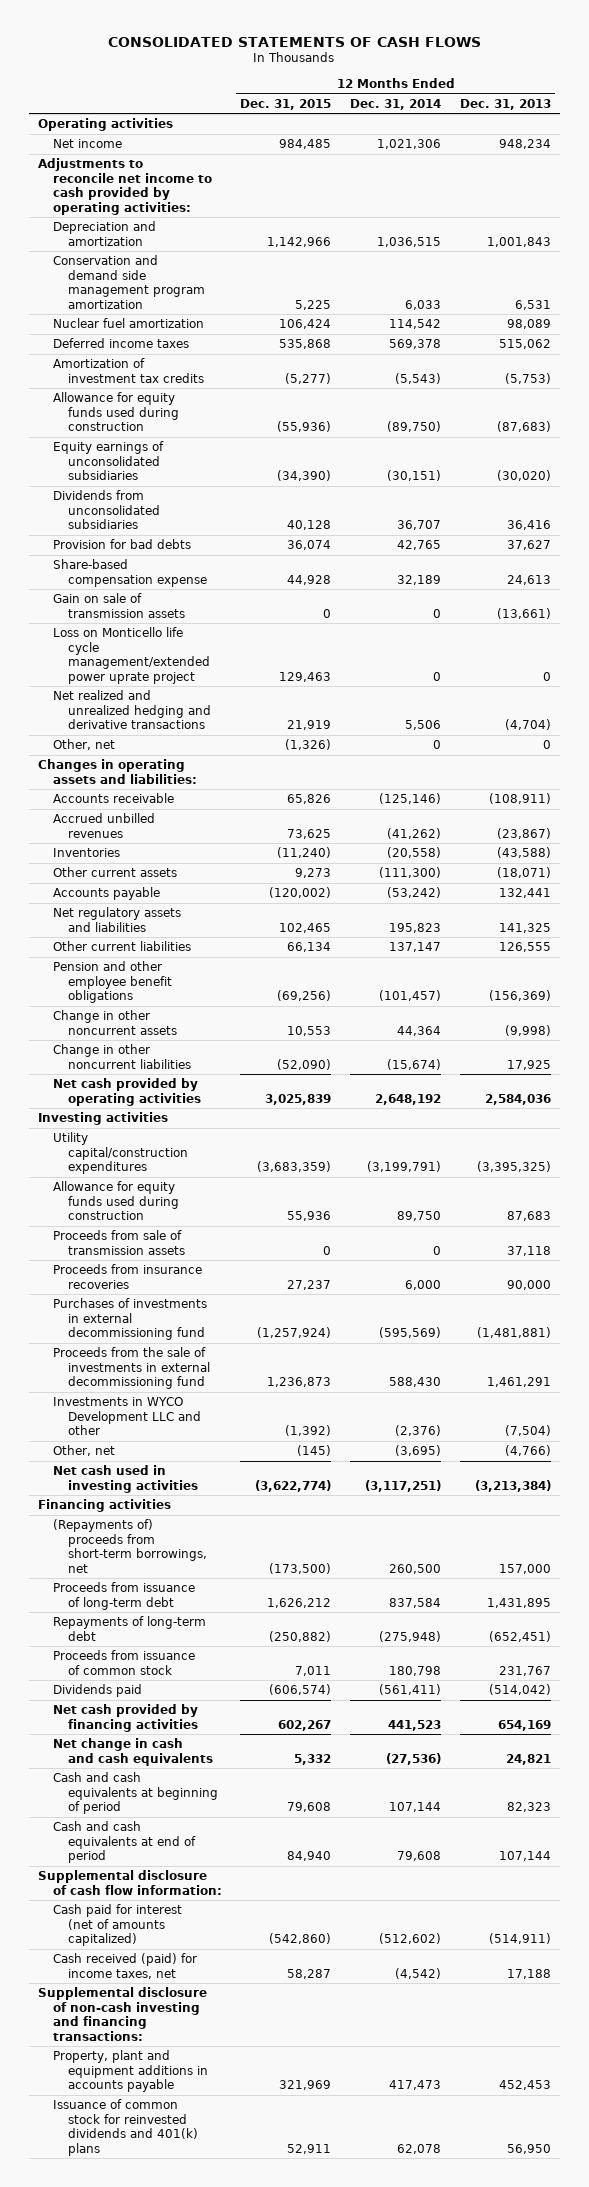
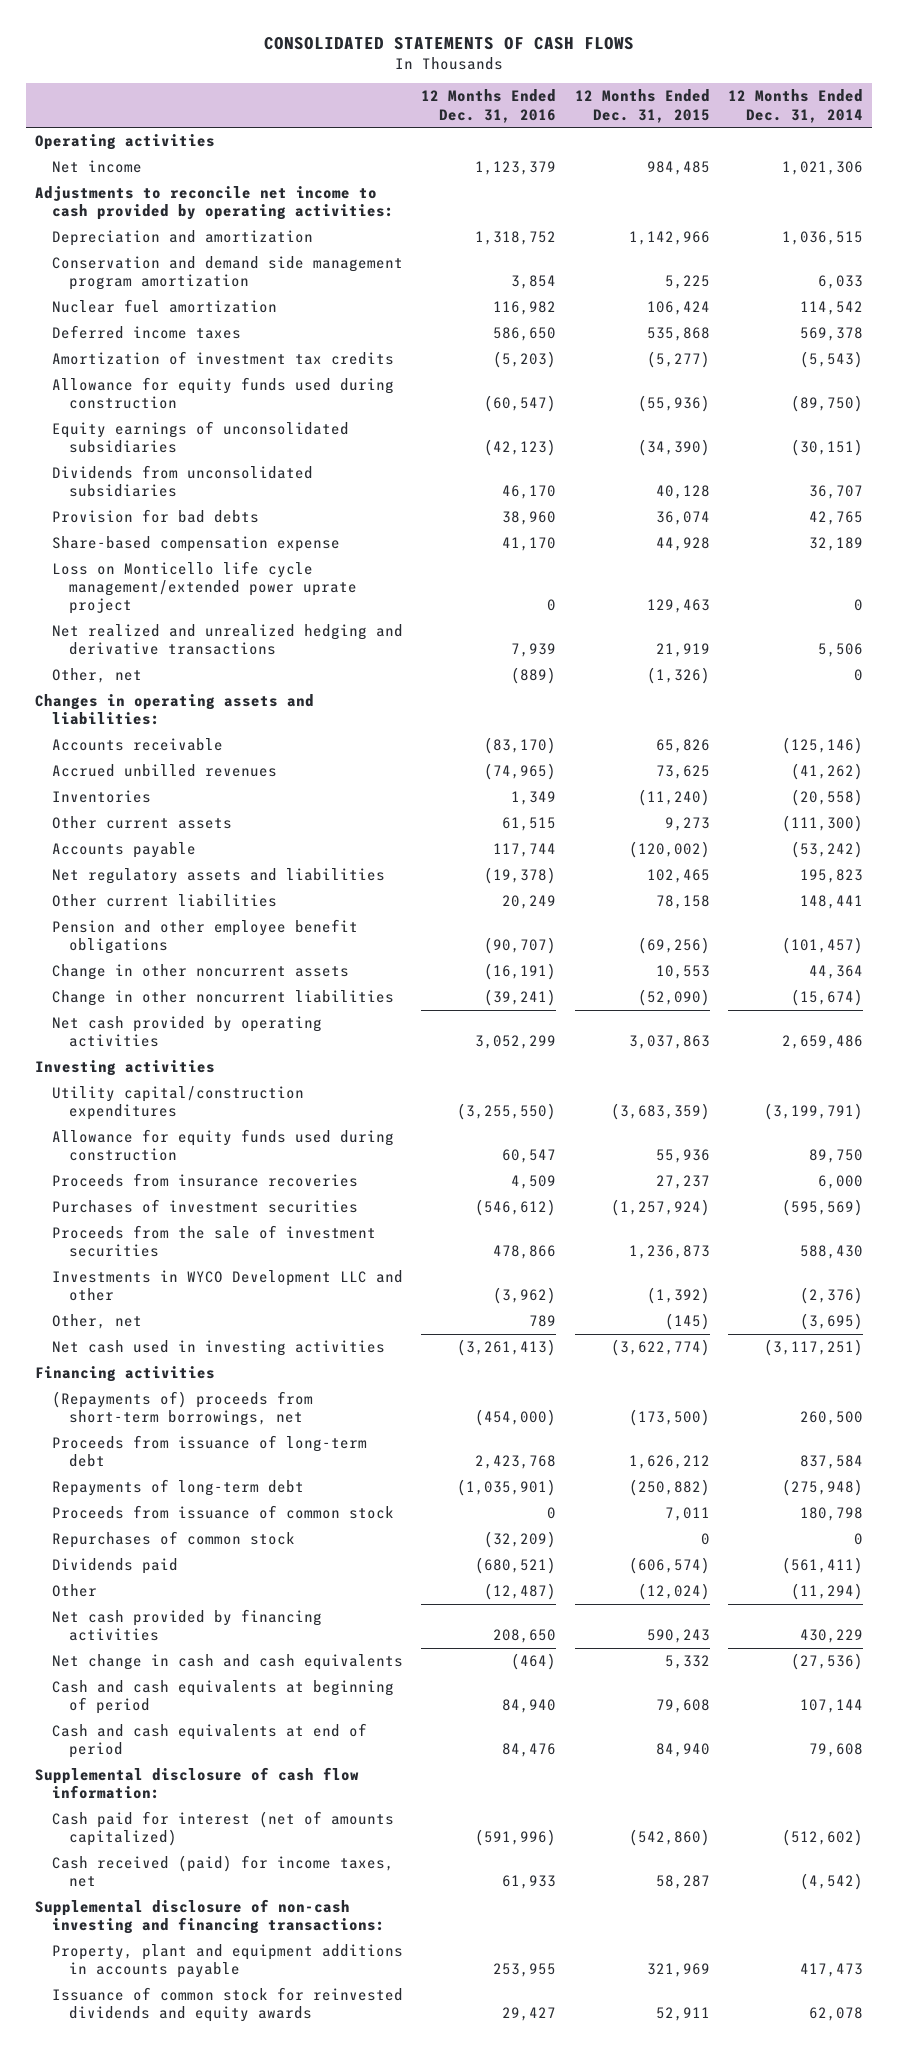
[459,98,551,110] Dec. 31, 2013 -> none
none -> [421,89,557,123] 12 Months Ended Dec. 31, 2016
[52,593,185,618] Gain on sale of transmission assets -> none
[287,942,332,953] 66,134 -> [655,894,710,909] 78,158
[389,942,442,953] 137,147 -> [800,894,864,909] 148,441
[265,1093,332,1105] 3,025,839 -> [628,1035,710,1050] 3,037,863
[375,1093,442,1105] 2,648,192 -> [782,1035,864,1050] 2,659,486
[52,1230,185,1255] Proceeds from sale of transmission assets -> none
[52,1298,207,1341] Purchases of investments in external decommissioning fund -> [52,1198,359,1213] Purchases of investment securities
[52,1347,210,1390] Proceeds from the sale of investments in external decommissioning fund -> [52,1224,377,1258] Proceeds from the sale of investment securities
none -> [52,1530,296,1548] Repurchases of common stock
none -> [52,1583,98,1597] Other
[278,1719,332,1731] 602,267 -> [646,1629,710,1644] 590,243
[388,1719,442,1731] 441,523 -> [800,1629,864,1644] 430,229
[52,2099,198,2156] Issuance of common stock for reinvested dividends and 401(k) plans -> [52,1986,404,2023] Issuance of common stock for reinvested dividends and equity awards

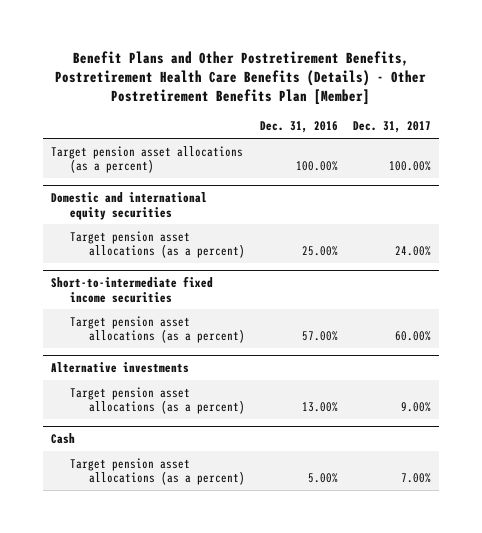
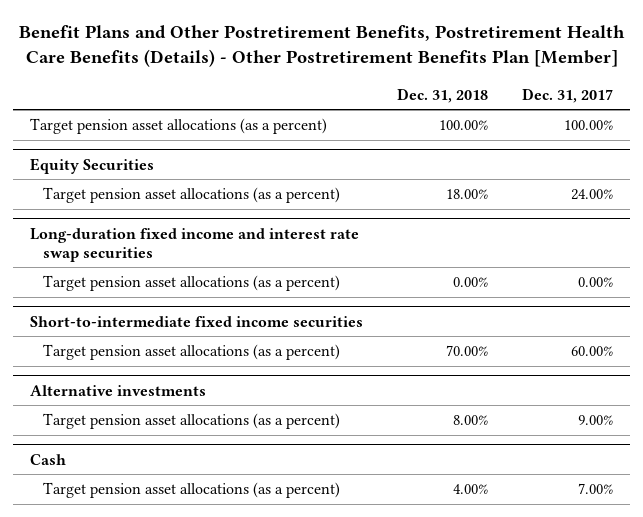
[259,121,338,134] Dec. 31, 2016 -> none
none -> [397,87,489,103] Dec. 31, 2018
[50,191,207,220] Domestic and international equity securities -> [30,157,155,174] Equity Securities
none -> [30,227,360,262] Long-duration fixed income and interest rate swap securities
none -> [43,275,341,292] Target pension asset allocations (as a percent)

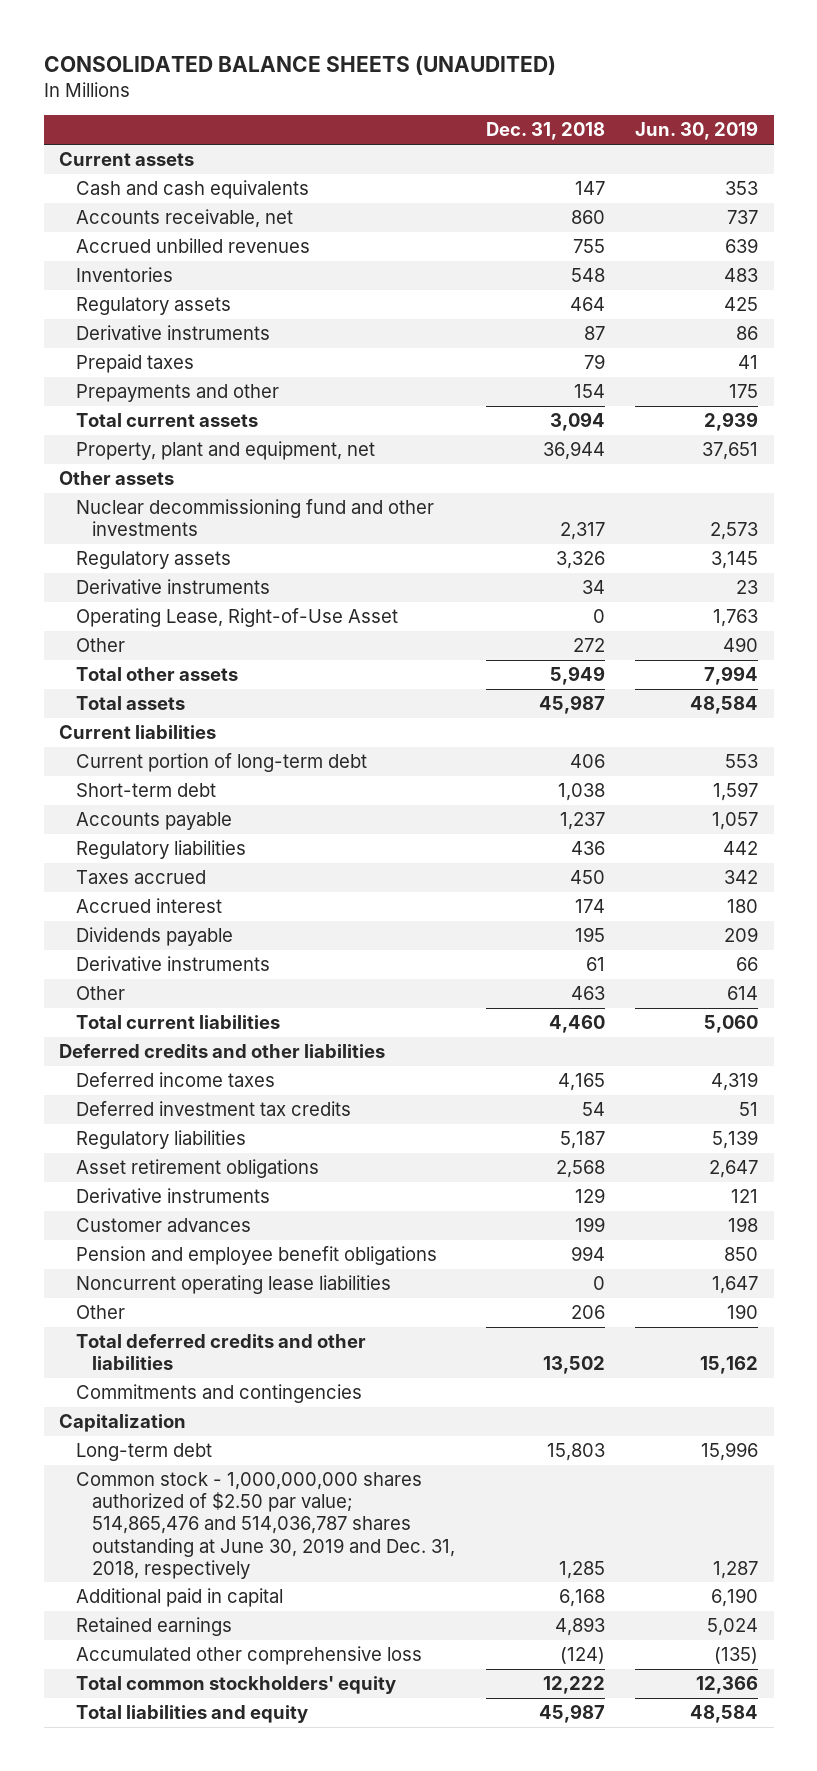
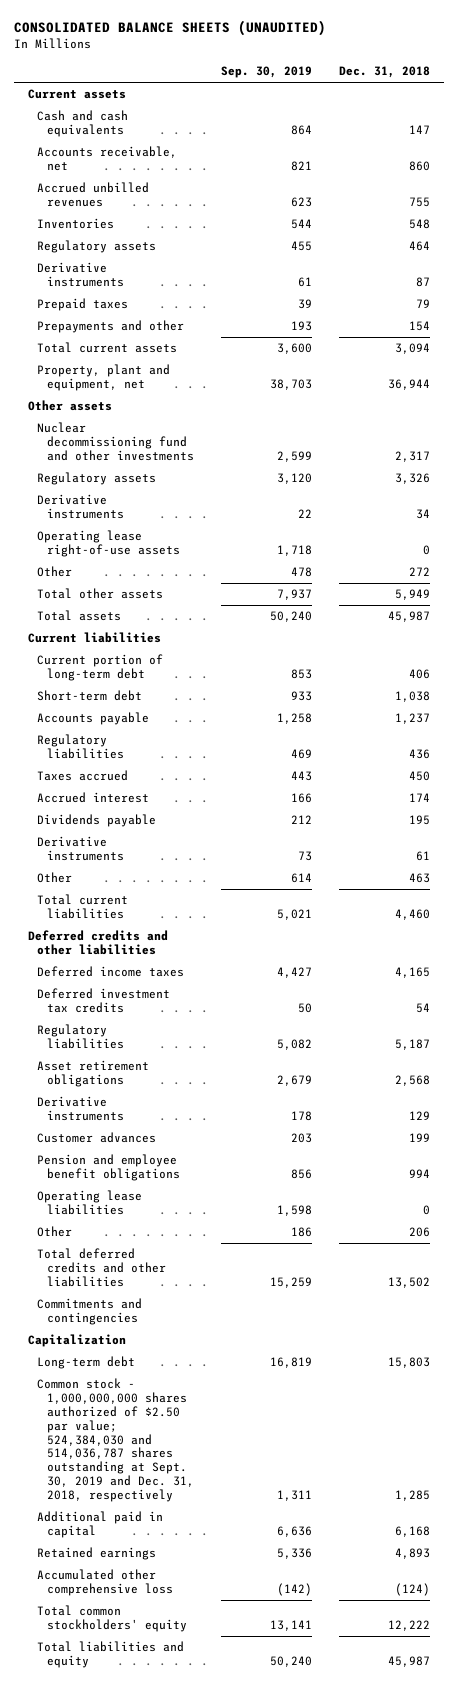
[635,121,759,141] Jun. 30, 2019 -> none
none -> [221,66,313,79] Sep. 30, 2019
[75,608,398,628] Operating Lease, Right-of-Use Asset -> [37,530,181,558] Operating lease right-of-use assets
[75,1275,391,1295] Noncurrent operating lease liabilities -> [37,1190,143,1216] Operating lease liabilities
[75,1472,456,1579] Common stock - 1,000,000,000 shares authorized of $2.50 par value; 514,865,476 and 514,036,787 shares outstanding at June 30, 2019 and Dec. 31, 2018, respectively -> [37,1378,195,1502] Common stock - 1,000,000,000 shares authorized of $2.50 par value; 524,384,030 and 514,036,787 shares outstanding at Sept. 30, 2019 and Dec. 31, 2018, respectively

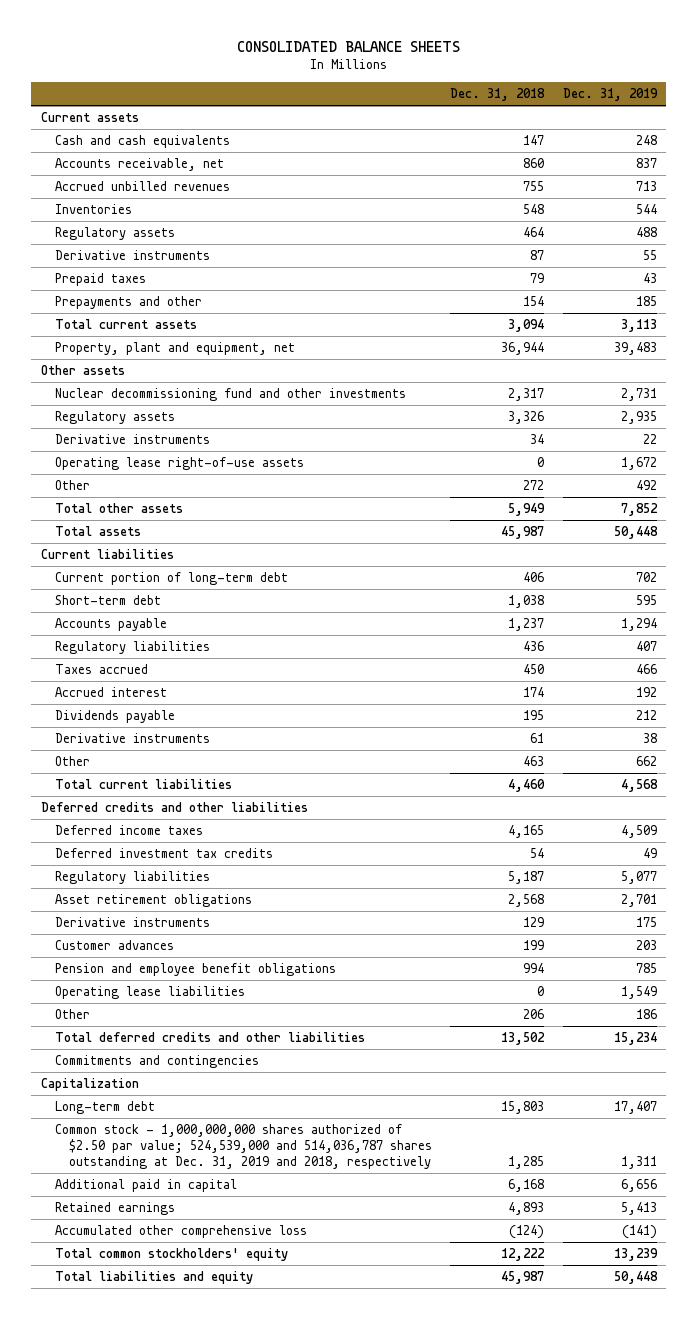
[14,20,327,37] CONSOLIDATED BALANCE SHEETS (UNAUDITED) -> [236,40,460,52] CONSOLIDATED BALANCE SHEETS
[221,66,313,79] Sep. 30, 2019 -> none
none -> [562,88,658,102] Dec. 31, 2019
[37,1378,195,1502] Common stock - 1,000,000,000 shares authorized of $2.50 par value; 524,384,030 and 514,036,787 shares outstanding at Sept. 30, 2019 and Dec. 31, 2018, respectively -> [54,1124,432,1170] Common stock - 1,000,000,000 shares authorized of $2.50 par value; 524,539,000 and 514,036,787 shares outstanding at Dec. 31, 2019 and 2018, respectively

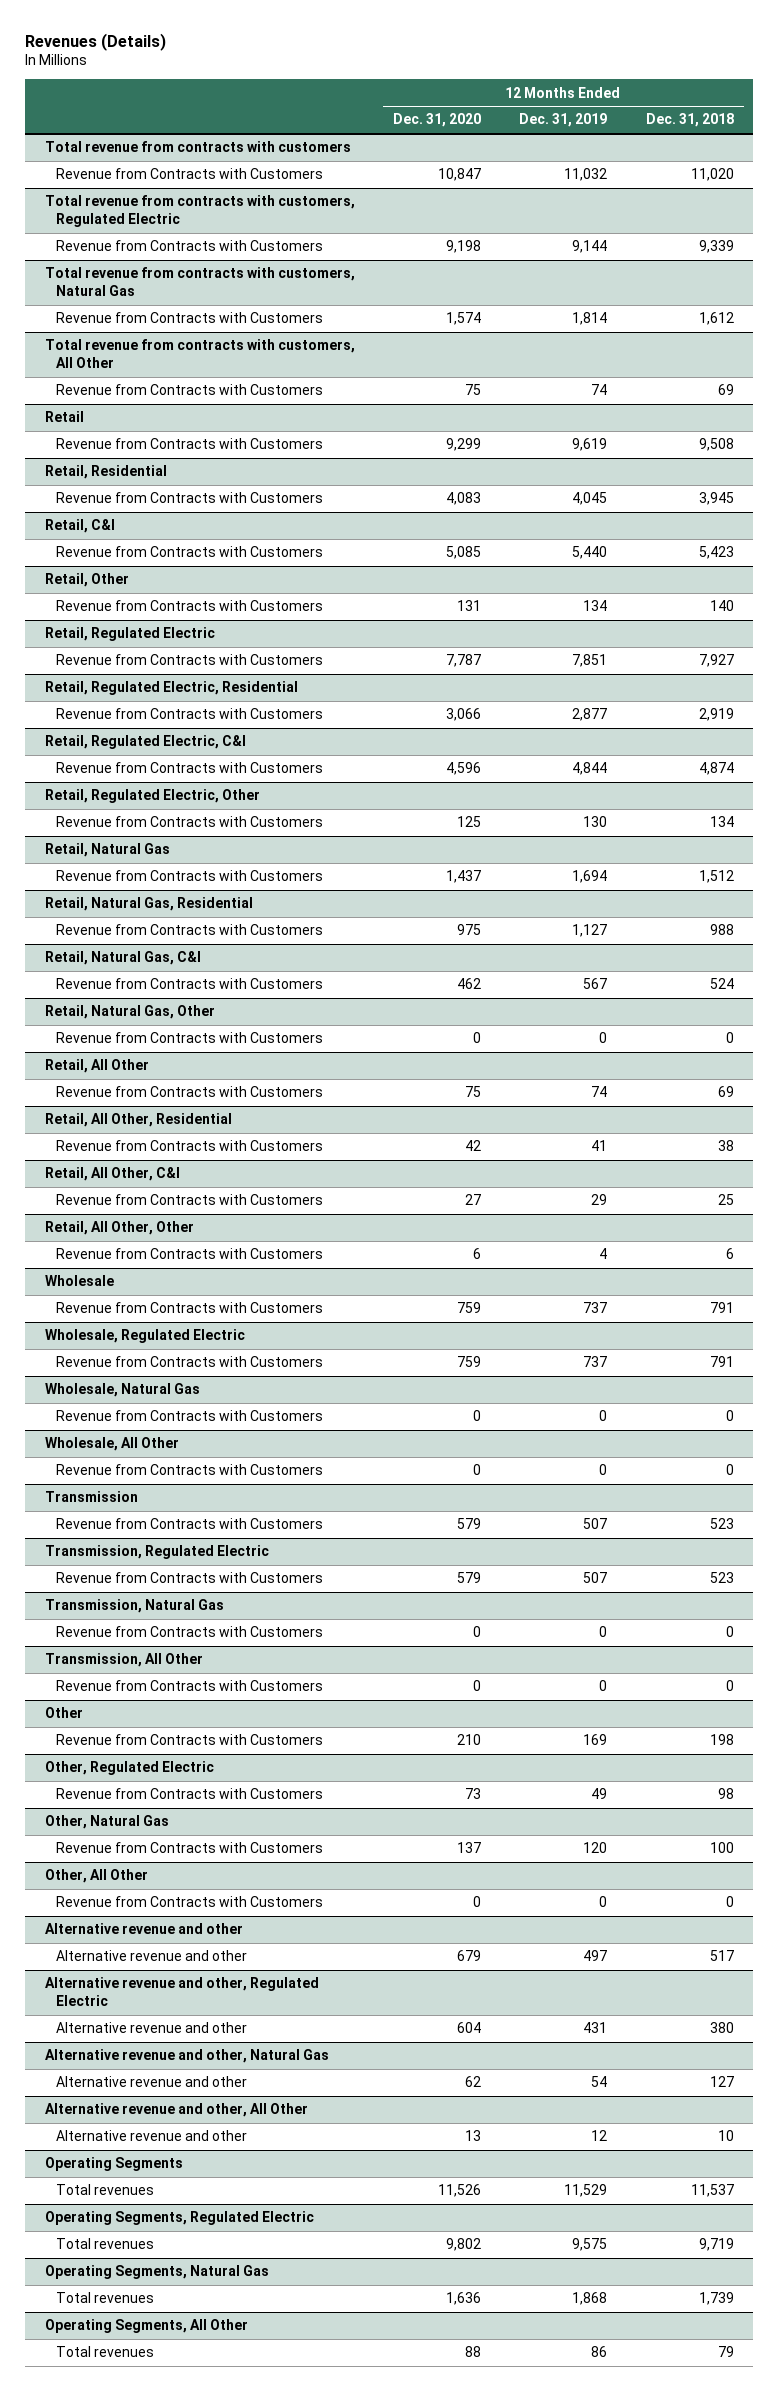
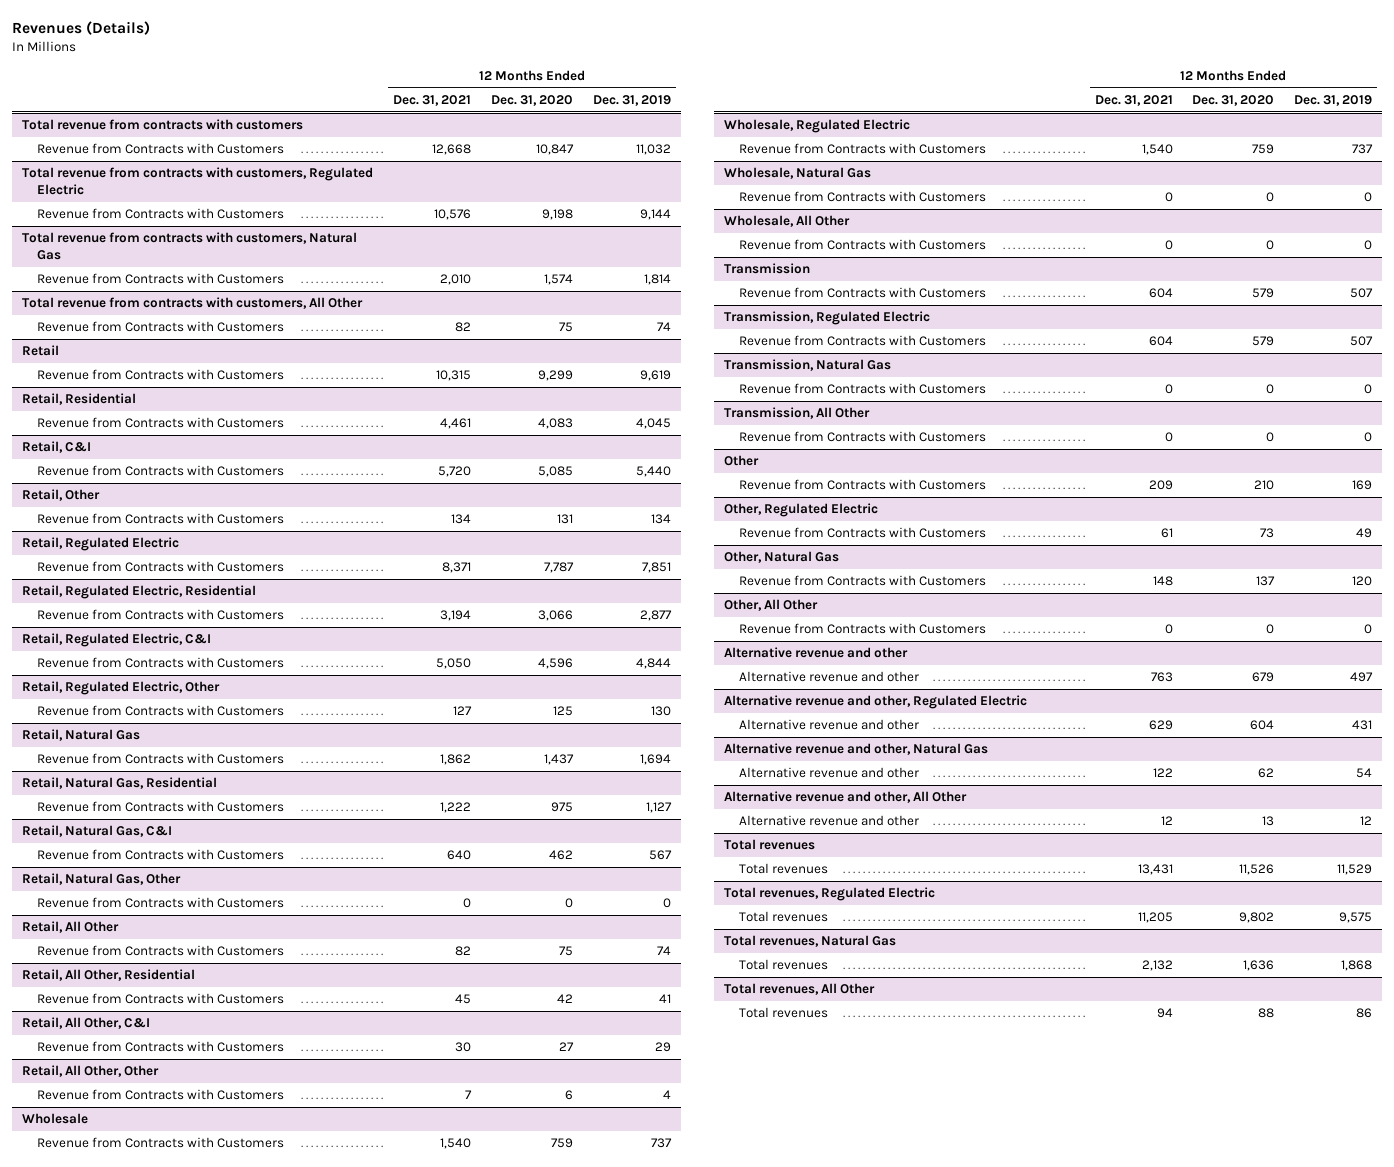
[645,113,734,128] Dec. 31, 2018 -> none
none -> [393,94,472,106] Dec. 31, 2021
[44,2157,183,2172] Operating Segments -> [723,838,815,850] Total revenues
[44,2211,314,2226] Operating Segments, Regulated Electric -> none
none -> [723,886,935,901] Total revenues, Regulated Electric
[44,2265,269,2280] Operating Segments, Natural Gas -> none
none -> [723,934,896,947] Total revenues, Natural Gas
[44,2319,248,2334] Operating Segments, All Other -> none
none -> [723,982,875,995] Total revenues, All Other

